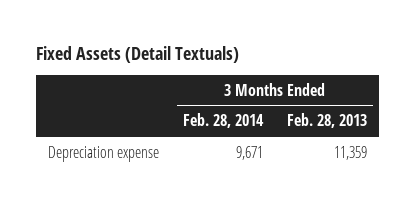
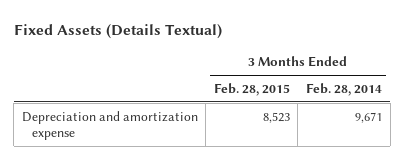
[35,45,239,63] Fixed Assets (Detail Textuals) -> [13,23,222,39] Fixed Assets (Details Textual)
[286,113,367,129] Feb. 28, 2013 -> none
none -> [213,83,290,97] Feb. 28, 2015
[47,145,159,162] Depreciation expense -> [21,110,198,140] Depreciation and amortization expense

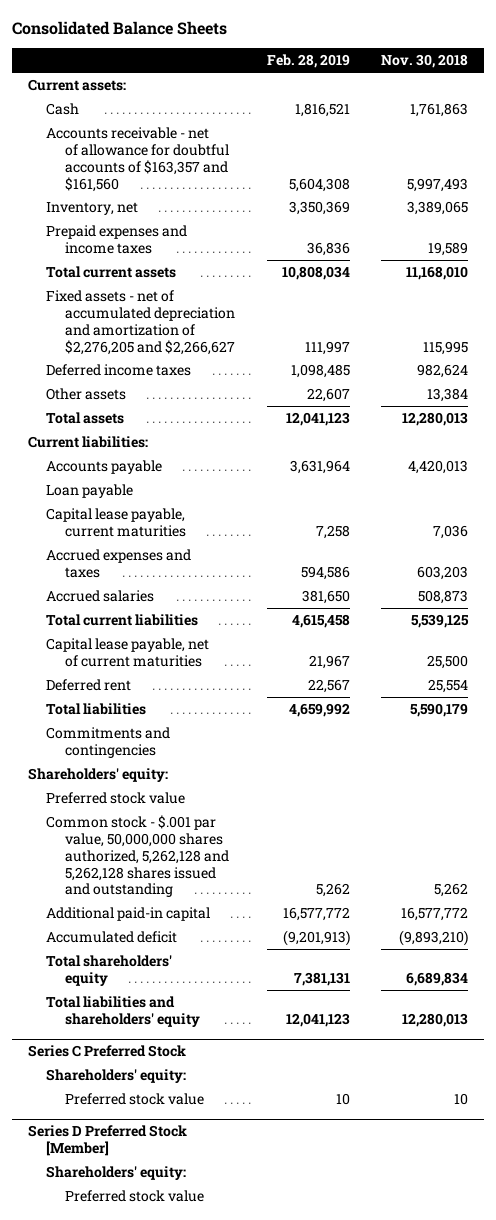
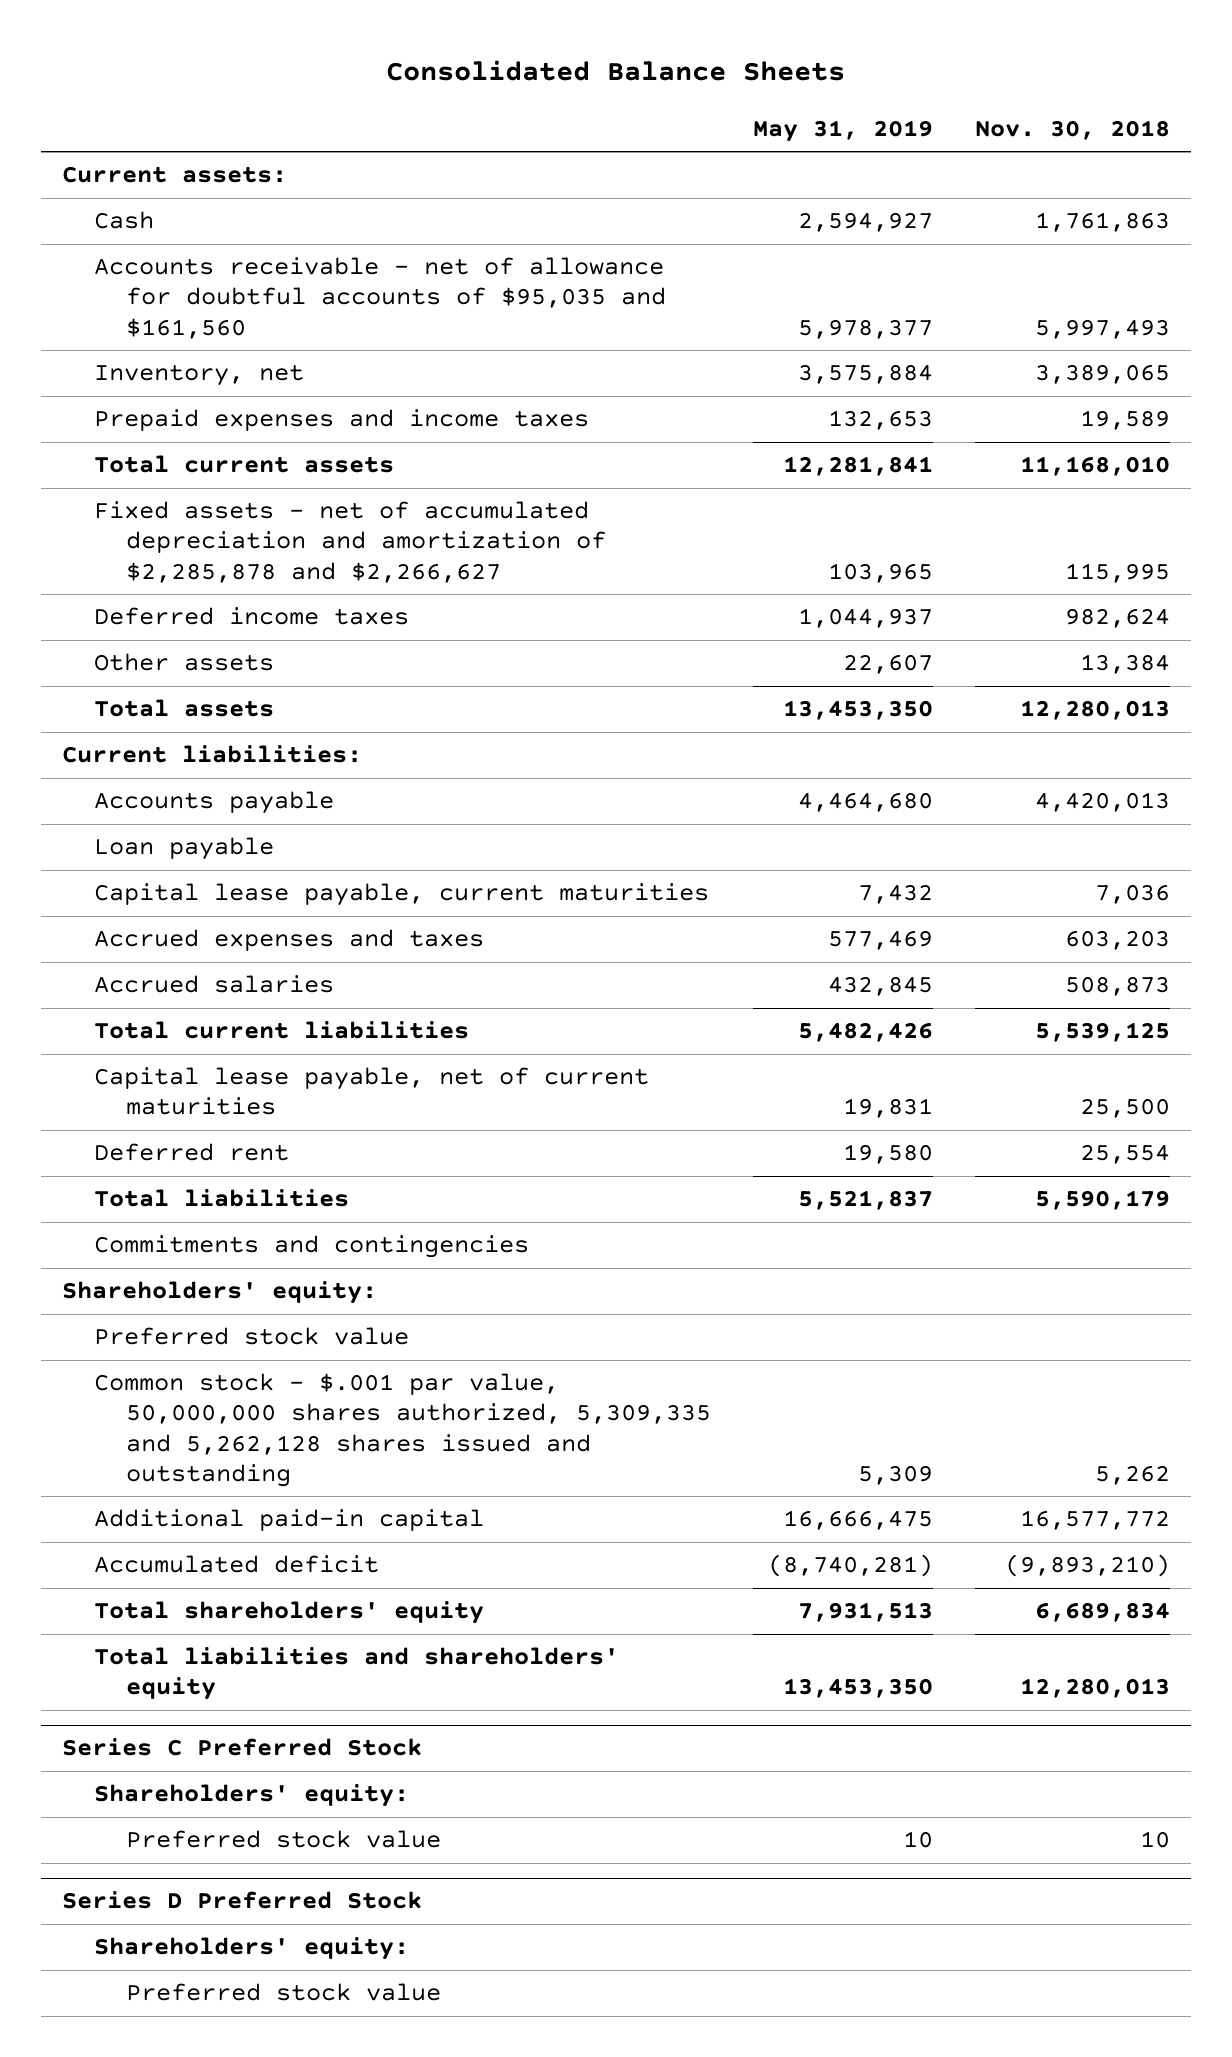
[266,54,350,69] Feb. 28, 2019 -> none
none -> [752,120,933,143] May 31, 2019
[46,126,229,192] Accounts receivable - net of allowance for doubtful accounts of $163,357 and $161,560 -> [94,257,666,339] Accounts receivable - net of allowance for doubtful accounts of $95,035 and $161,560
[46,289,235,355] Fixed assets - net of accumulated depreciation and amortization of $2,276,205 and $2,266,627 -> [94,501,606,583] Fixed assets - net of accumulated depreciation and amortization of $2,285,878 and $2,266,627
[46,814,229,898] Common stock - $.001 par value, 50,000,000 shares authorized, 5,262,128 and 5,262,128 shares issued and outstanding -> [94,1373,711,1487] Common stock - $.001 par value, 50,000,000 shares authorized, 5,309,335 and 5,262,128 shares issued and outstanding
[28,1125,188,1157] Series D Preferred Stock [Member] -> [62,1891,423,1910] Series D Preferred Stock

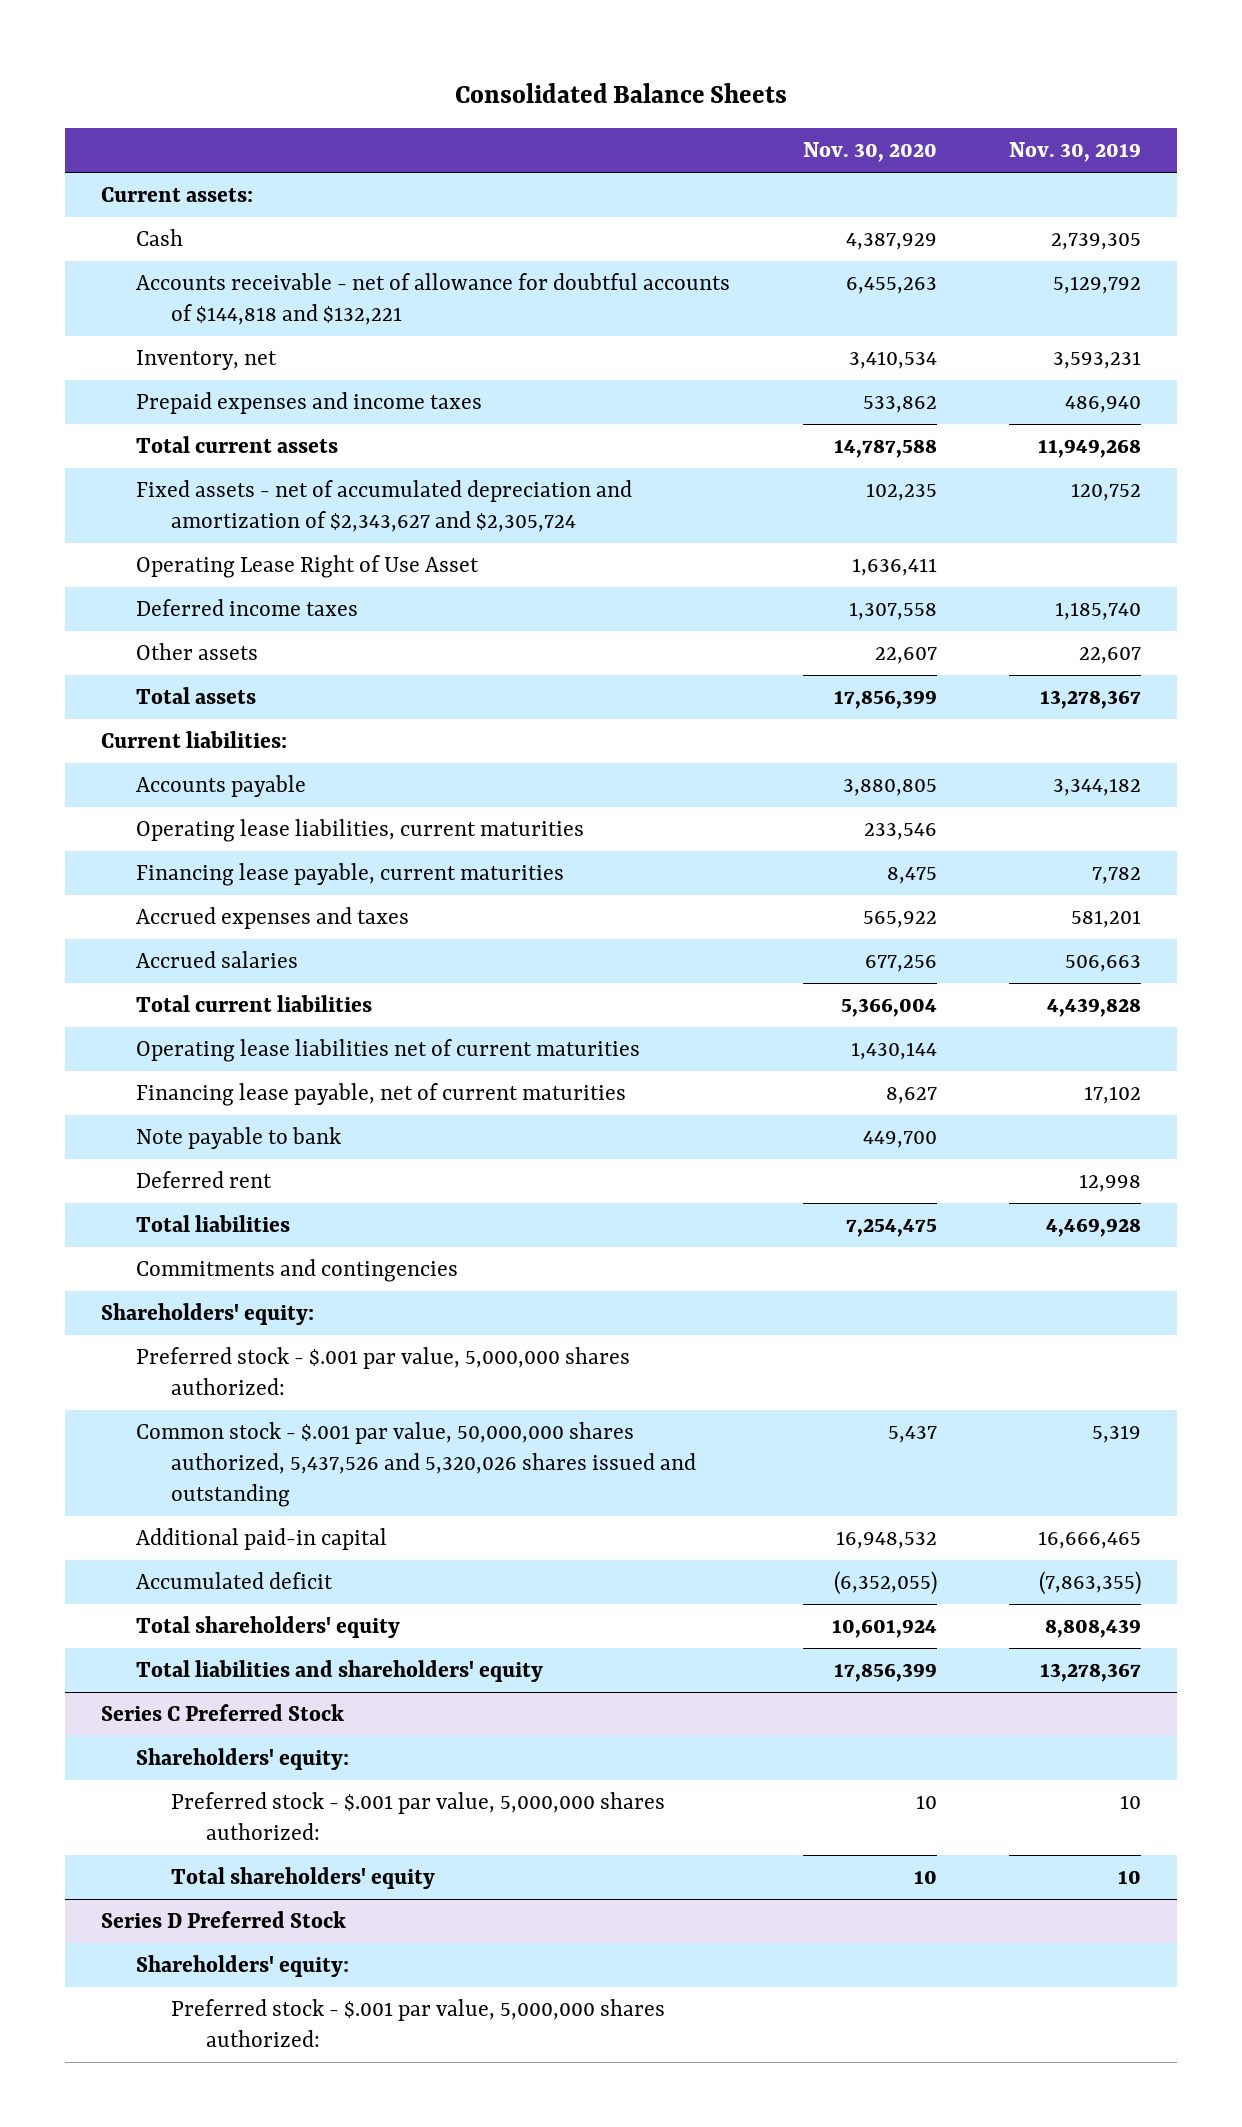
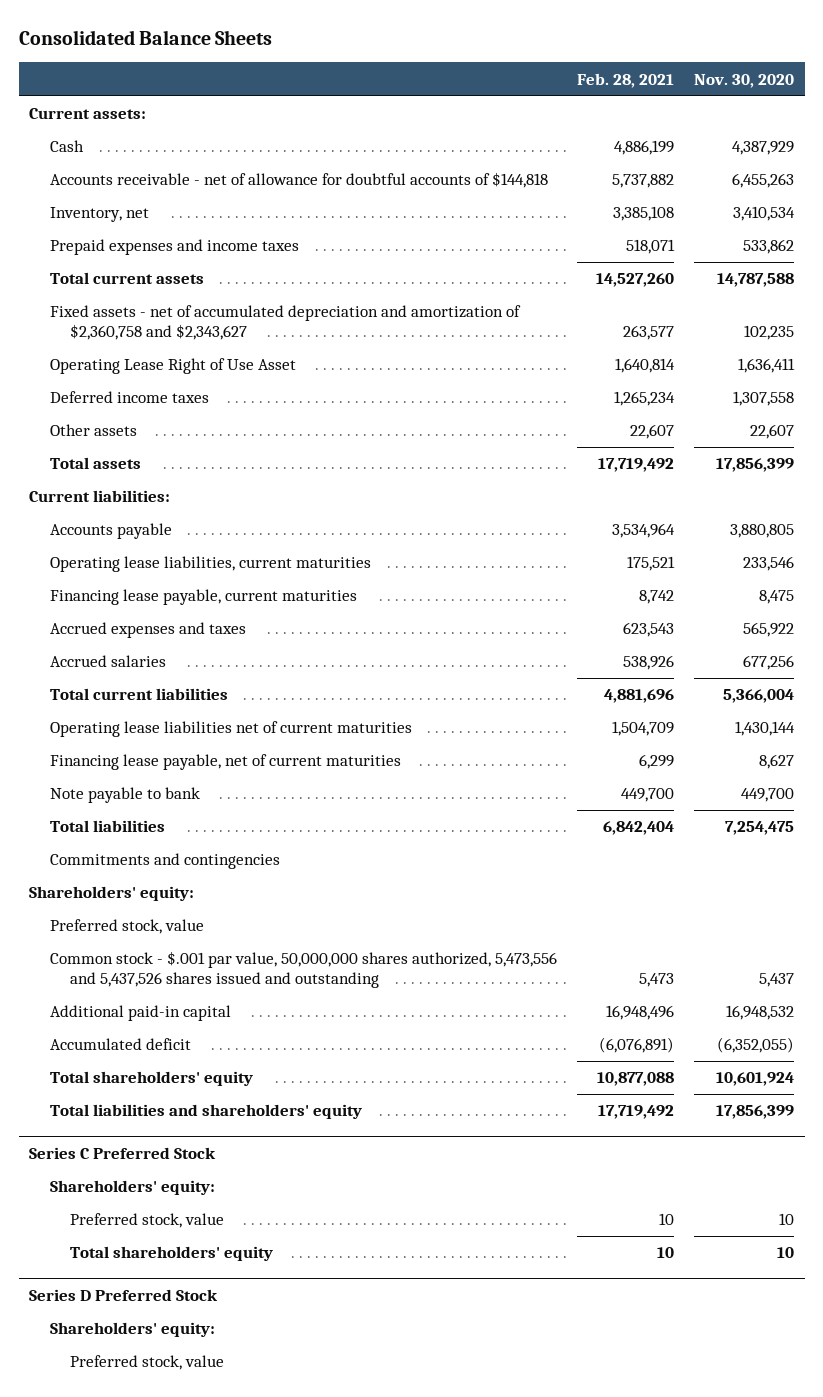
[1008,142,1141,163] Nov. 30, 2019 -> none
none -> [577,72,675,88] Feb. 28, 2021
[136,273,731,326] Accounts receivable - net of allowance for doubtful accounts of $144,818 and $132,221 -> [49,172,548,189] Accounts receivable - net of allowance for doubtful accounts of $144,818
[136,480,633,533] Fixed assets - net of accumulated depreciation and amortization of $2,343,627 and $2,305,724 -> [49,305,521,341] Fixed assets - net of accumulated depreciation and amortization of $2,360,758 and $2,343,627
[136,1171,273,1189] Deferred rent -> none
[136,1347,631,1396] Preferred stock - $.001 par value, 5,000,000 shares authorized: -> [49,919,204,935] Preferred stock, value
[136,1422,697,1508] Common stock - $.001 par value, 50,000,000 shares authorized, 5,437,526 and 5,320,026 shares issued and outstanding -> [49,951,557,989] Common stock - $.001 par value, 50,000,000 shares authorized, 5,473,556 and 5,437,526 shares issued and outstanding
[171,1792,666,1841] Preferred stock - $.001 par value, 5,000,000 shares authorized: -> [70,1213,225,1229] Preferred stock, value
[171,1999,666,2048] Preferred stock - $.001 par value, 5,000,000 shares authorized: -> [70,1355,225,1371] Preferred stock, value

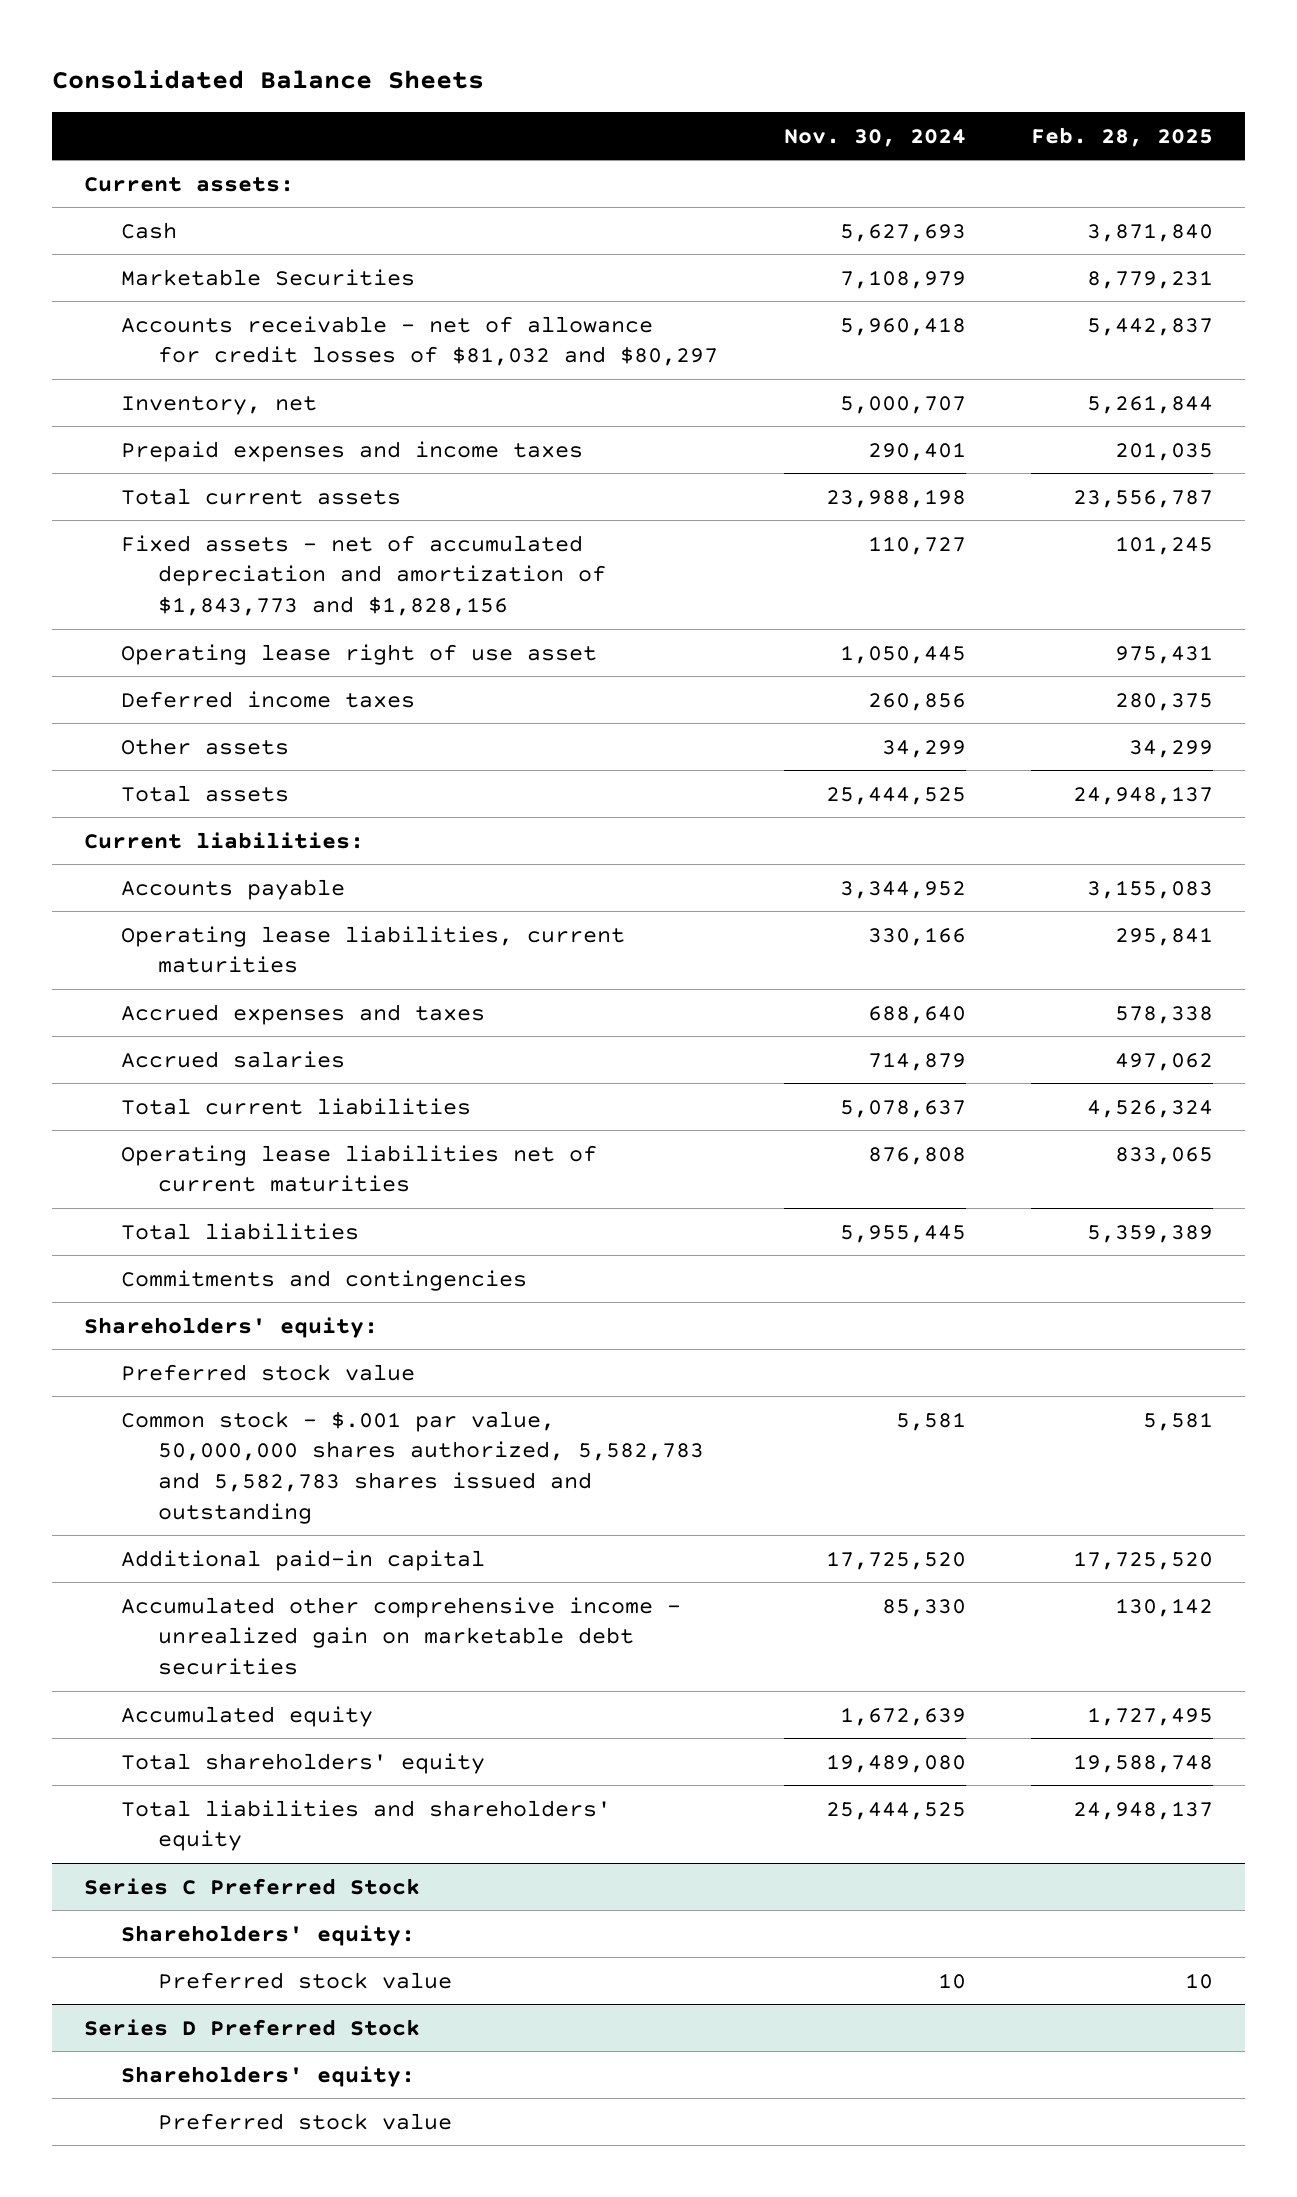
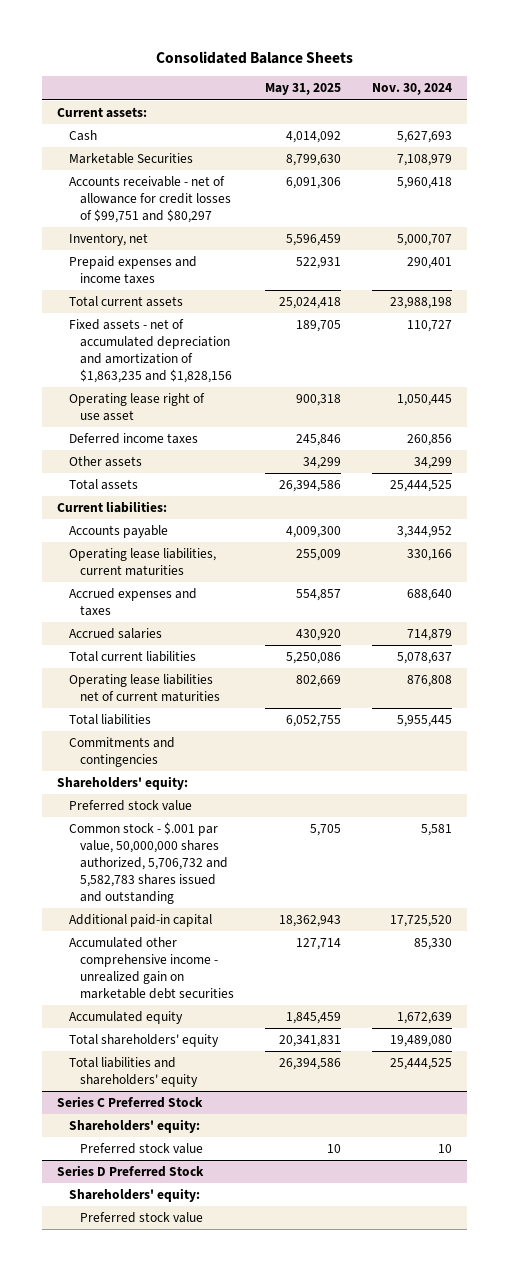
[1030,126,1213,147] Feb. 28, 2025 -> none
none -> [265,83,342,96] May 31, 2025
[121,315,719,367] Accounts receivable - net of allowance for credit losses of $81,032 and $80,297 -> [68,176,232,223] Accounts receivable - net of allowance for credit losses of $99,751 and $80,297
[121,534,607,617] Fixed assets - net of accumulated depreciation and amortization of $1,843,773 and $1,828,156 -> [68,319,233,383] Fixed assets - net of accumulated depreciation and amortization of $1,863,235 and $1,828,156
[121,1410,705,1524] Common stock - $.001 par value, 50,000,000 shares authorized, 5,582,783 and 5,582,783 shares issued and outstanding -> [68,822,229,904] Common stock - $.001 par value, 50,000,000 shares authorized, 5,706,732 and 5,582,783 shares issued and outstanding

